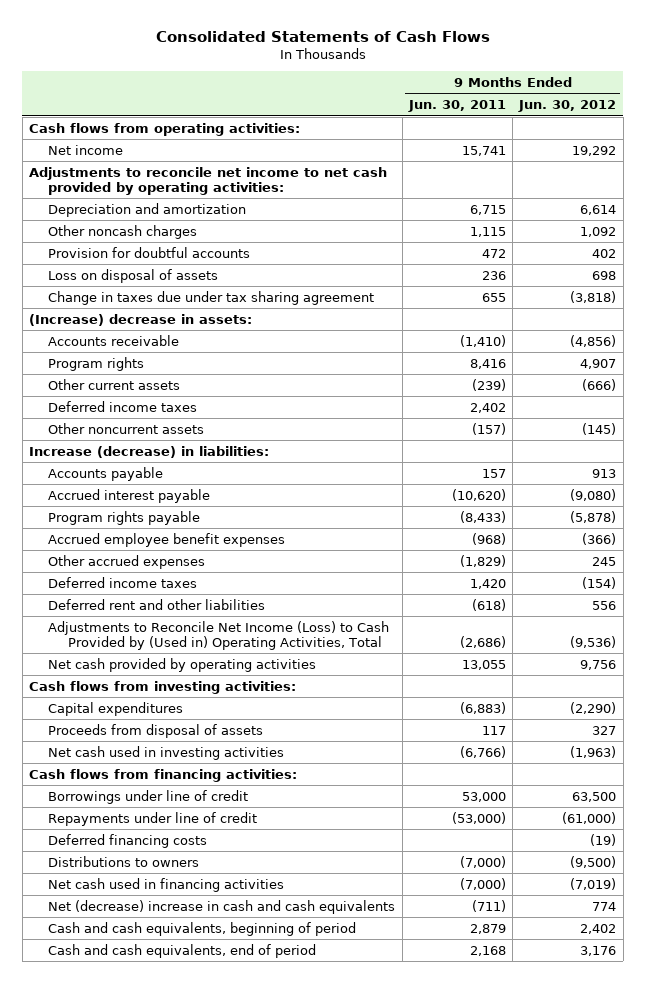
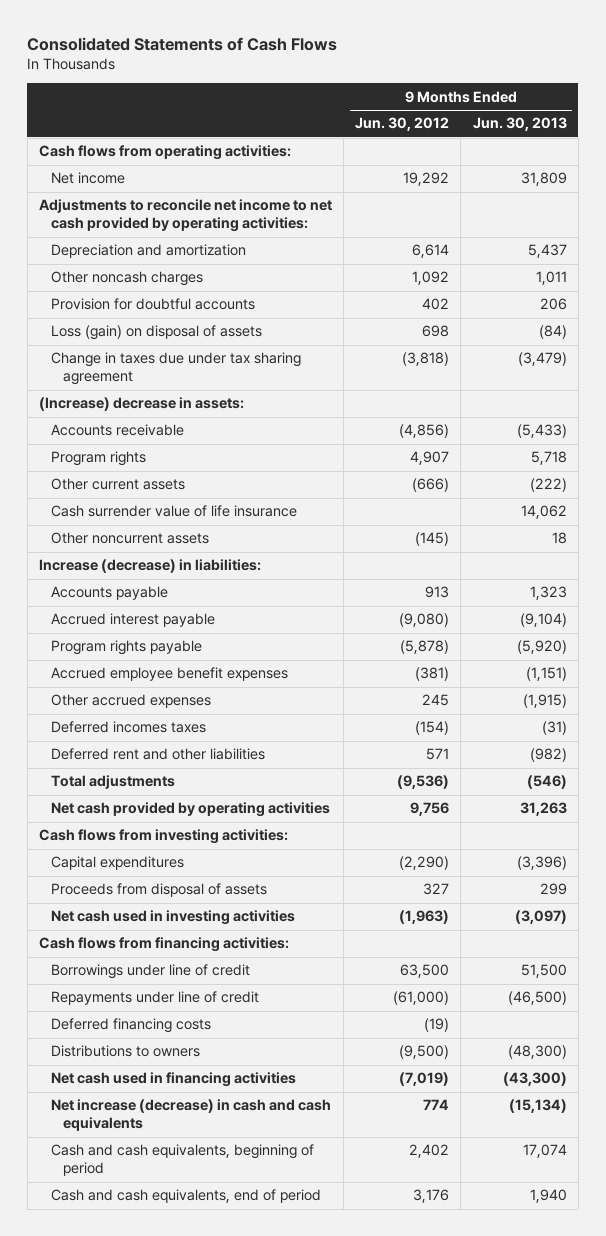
[407,100,506,113] Jun. 30, 2011 -> none
none -> [472,117,567,132] Jun. 30, 2013
[48,268,219,283] Loss on disposal of assets -> [50,325,262,341] Loss (gain) on disposal of assets
[48,400,198,412] Deferred income taxes -> none
none -> [50,505,297,518] Cash surrender value of life insurance
[582,532,617,545] (366) -> [415,667,450,682] (381)
[48,576,198,588] Deferred income taxes -> [50,721,206,734] Deferred incomes taxes
[592,600,617,610] 556 -> [426,748,450,761] 571
[48,620,390,650] Adjustments to Reconcile Net Income (Loss) to Cash Provided by (Used in) Operating Activities, Total -> [50,775,175,790] Total adjustments
[48,899,396,914] Net (decrease) increase in cash and cash equivalents -> [50,1099,331,1132] Net increase (decrease) in cash and cash equivalents

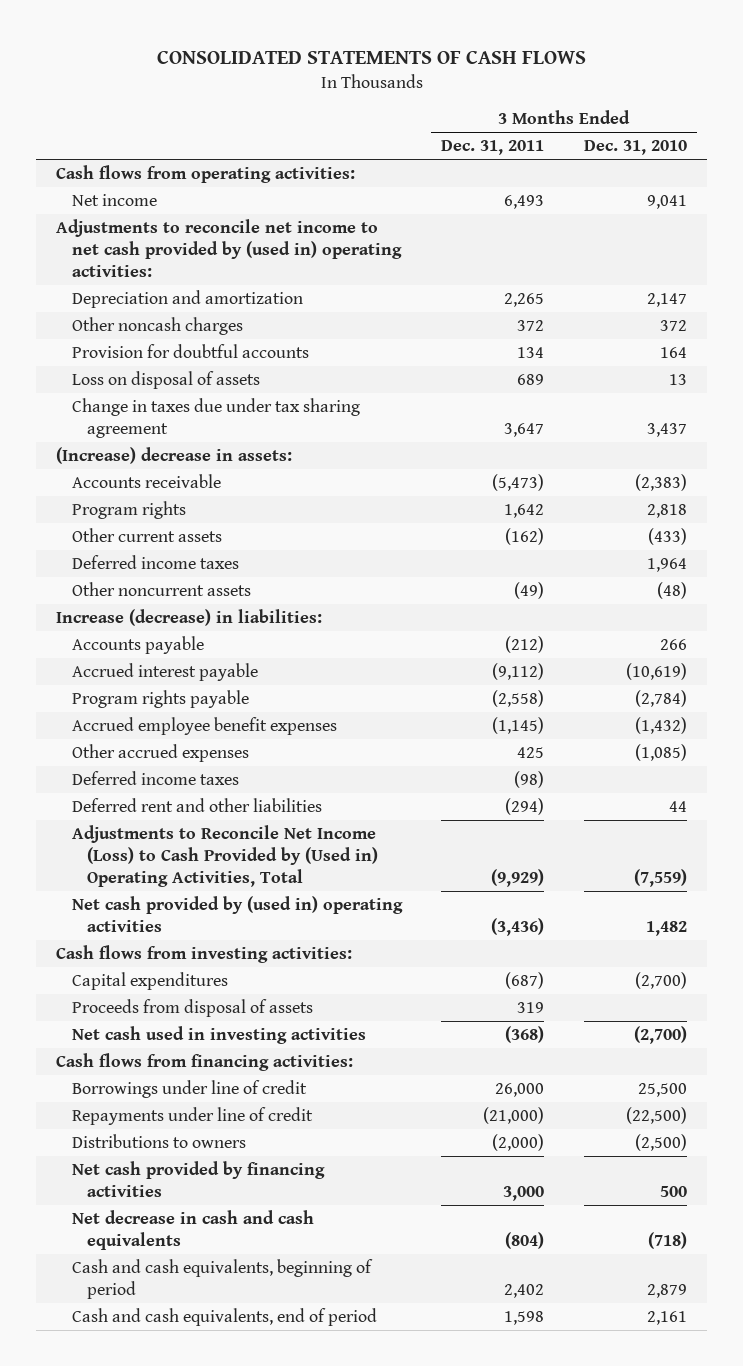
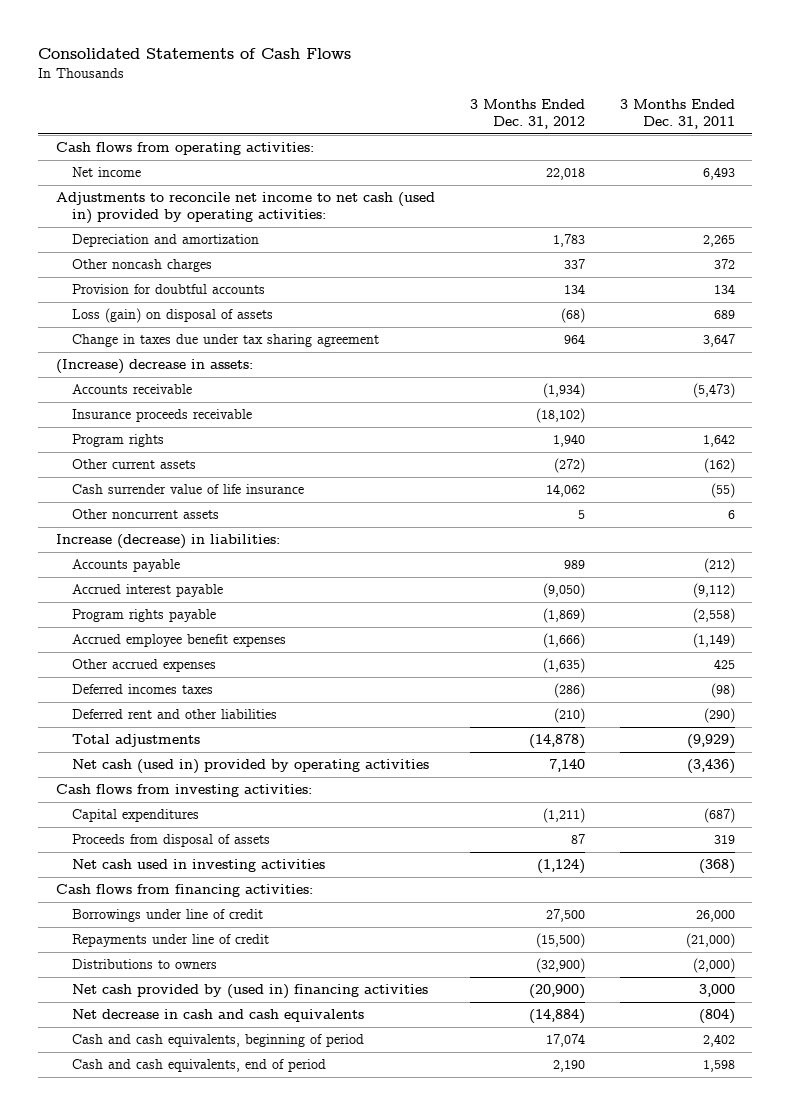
[156,50,586,64] CONSOLIDATED STATEMENTS OF CASH FLOWS -> [38,48,352,60] Consolidated Statements of Cash Flows
[583,140,687,156] Dec. 31, 2010 -> none
none -> [469,98,585,129] 3 Months Ended Dec. 31, 2012
[56,218,402,278] Adjustments to reconcile net income to net cash provided by (used in) operating activities: -> [55,192,435,225] Adjustments to reconcile net income to net cash (used in) provided by operating activities:
[71,370,260,389] Loss on disposal of assets -> [72,308,274,324] Loss (gain) on disposal of assets
none -> [72,409,253,423] Insurance proceeds receivable
[71,554,239,569] Deferred income taxes -> none
none -> [72,484,305,495] Cash surrender value of life insurance
[514,581,545,599] (49) -> [727,510,735,520] 6
[492,716,545,734] (1,145) -> [692,633,735,649] (1,149)
[71,770,239,785] Deferred income taxes -> [72,684,214,695] Deferred incomes taxes
[505,797,545,815] (294) -> [703,708,735,724] (290)
[71,824,379,888] Adjustments to Reconcile Net Income (Loss) to Cash Provided by (Used in) Operating Activities, Total -> [72,734,201,748] Total adjustments
[71,895,403,933] Net cash provided by (used in) operating activities -> [72,759,430,775] Net cash (used in) provided by operating activities
[71,1160,325,1198] Net cash provided by financing activities -> [72,984,429,1000] Net cash provided by (used in) financing activities

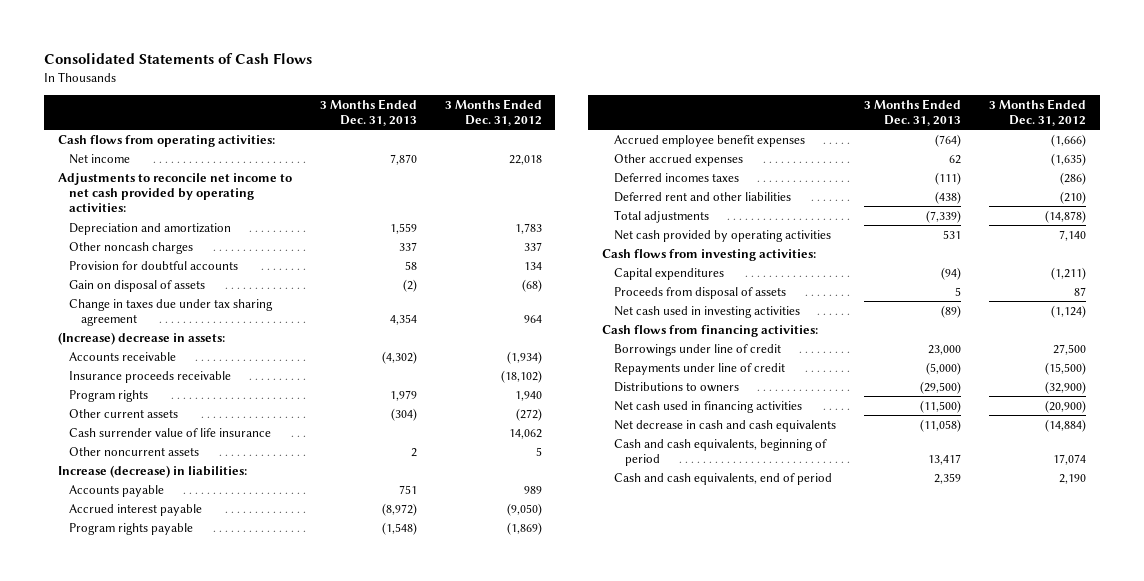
[619,98,735,129] 3 Months Ended Dec. 31, 2011 -> none
none -> [319,98,417,127] 3 Months Ended Dec. 31, 2013
[55,192,435,225] Adjustments to reconcile net income to net cash (used in) provided by operating activities: -> [57,172,292,213] Adjustments to reconcile net income to net cash provided by operating activities:
[72,308,274,324] Loss (gain) on disposal of assets -> [69,279,206,292] Gain on disposal of assets
[72,759,430,775] Net cash (used in) provided by operating activities -> [613,229,831,242] Net cash provided by operating activities
[72,984,429,1000] Net cash provided by (used in) financing activities -> [613,400,802,413] Net cash used in financing activities

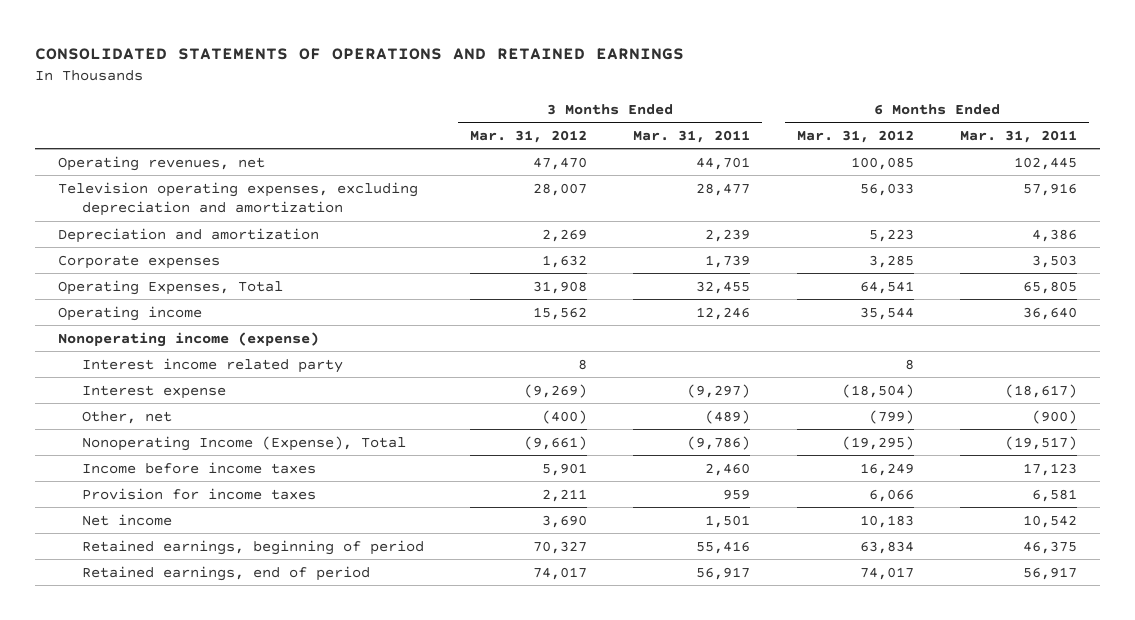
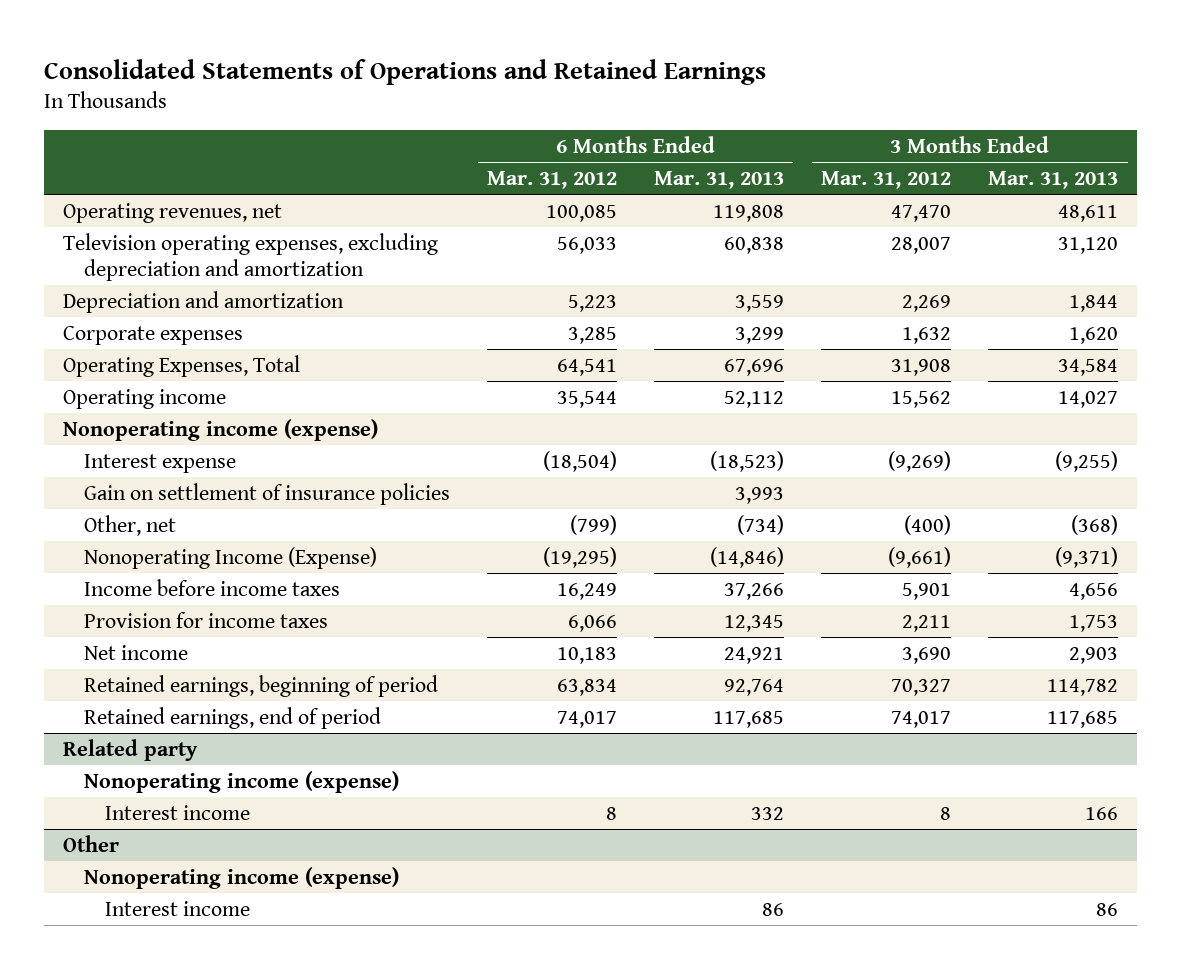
[35,48,685,61] CONSOLIDATED STATEMENTS OF OPERATIONS AND RETAINED EARNINGS -> [44,58,767,85] Consolidated Statements of Operations and Retained Earnings
[633,129,751,143] Mar. 31, 2011 -> none
[959,129,1077,143] Mar. 31, 2011 -> none
none -> [654,171,785,190] Mar. 31, 2013
none -> [988,171,1119,190] Mar. 31, 2013
[81,357,343,373] Interest income related party -> none
none -> [83,482,450,505] Gain on settlement of insurance policies
[81,435,406,451] Nonoperating Income (Expense), Total -> [83,546,377,569] Nonoperating Income (Expense)
none -> [62,738,198,761] Related party
none -> [83,770,399,793] Nonoperating income (expense)
none -> [104,804,250,820] Interest income
none -> [62,834,119,852] Other
none -> [83,866,399,889] Nonoperating income (expense)
none -> [104,900,250,916] Interest income

